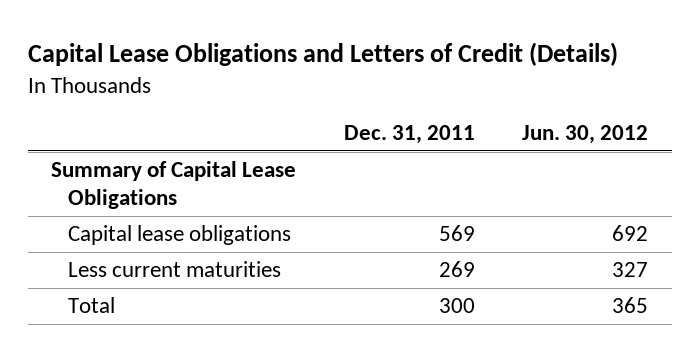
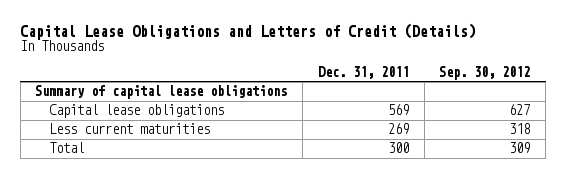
[522,125,649,145] Jun. 30, 2012 -> none
none -> [439,65,531,80] Sep. 30, 2012
[51,161,297,210] Summary of Capital Lease Obligations -> [35,85,288,100] Summary of capital lease obligations

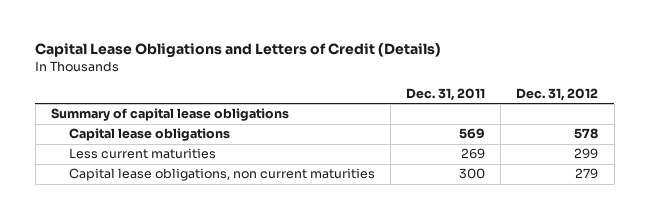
[439,65,531,80] Sep. 30, 2012 -> none
none -> [516,87,599,101] Dec. 31, 2012
[48,142,84,154] Total -> [69,168,376,182] Capital lease obligations, non current maturities

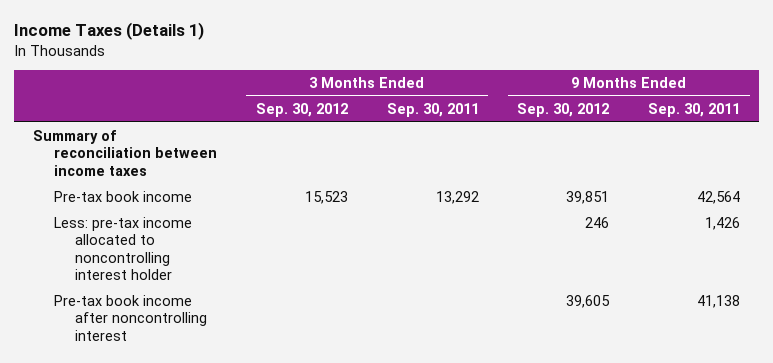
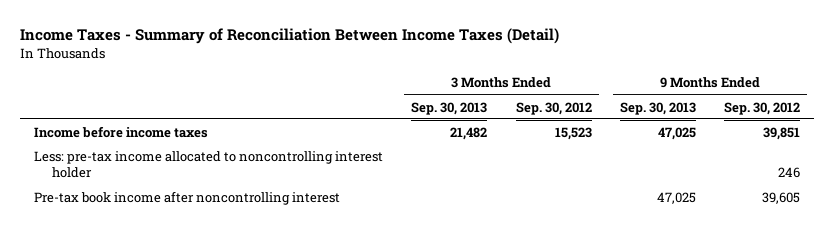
[13,22,204,41] Income Taxes (Details 1) -> [19,27,559,44] Income Taxes - Summary of Reconciliation Between Income Taxes (Detail)
[386,102,479,117] Sep. 30, 2011 -> none
[648,102,741,117] Sep. 30, 2011 -> none
none -> [411,101,488,115] Sep. 30, 2013
none -> [619,101,696,115] Sep. 30, 2013
[33,130,218,176] Summary of reconciliation between income taxes -> none
[54,191,193,203] Pre-tax book income -> [33,125,208,138] Income before income taxes

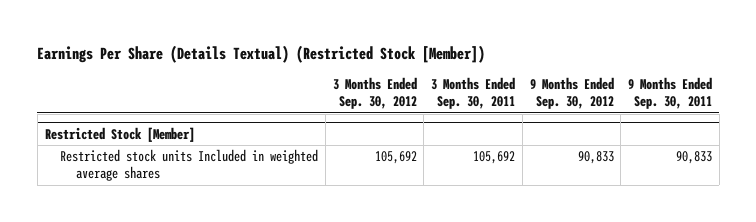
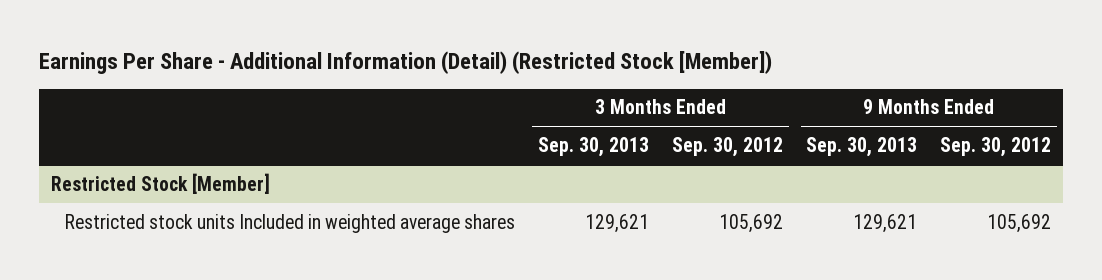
[37,44,486,63] Earnings Per Share (Details Textual) (Restricted Stock [Member]) -> [39,51,773,75] Earnings Per Share - Additional Information (Detail) (Restricted Stock [Member])
[431,76,516,109] 3 Months Ended Sep. 30, 2011 -> none
[627,76,712,109] 9 Months Ended Sep. 30, 2011 -> none
none -> [538,137,650,158] Sep. 30, 2013
none -> [806,137,918,158] Sep. 30, 2013
[577,151,614,165] 90,833 -> [987,213,1052,233] 105,692

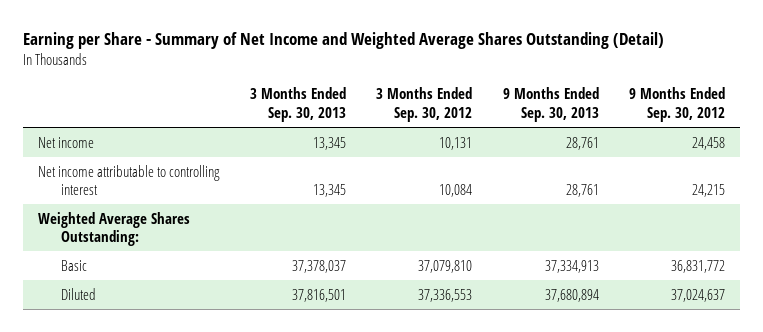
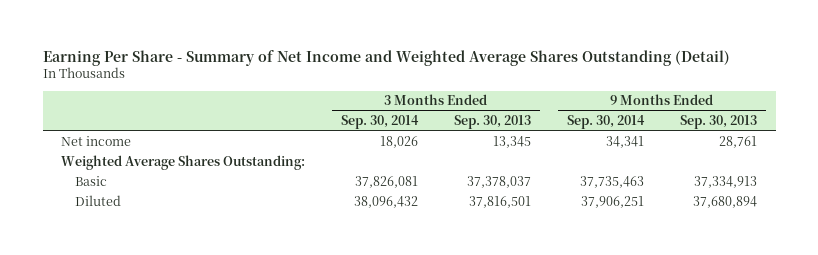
[22,32,664,50] Earning per Share - Summary of Net Income and Weighted Average Shares Outstanding (Detail) -> [42,49,730,66] Earning Per Share - Summary of Net Income and Weighted Average Shares Outstanding (Detail)
[376,87,473,122] 3 Months Ended Sep. 30, 2012 -> none
[628,87,725,122] 9 Months Ended Sep. 30, 2012 -> none
none -> [340,115,419,130] Sep. 30, 2014
none -> [567,115,646,130] Sep. 30, 2014
[38,164,221,195] Net income attributable to controlling interest -> none

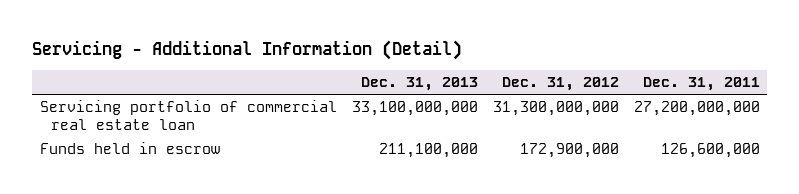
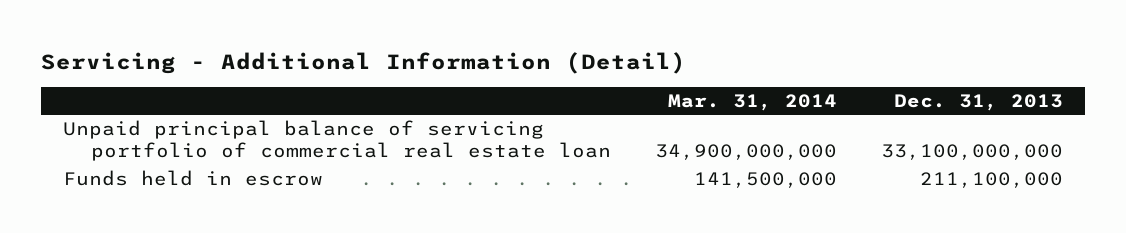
[501,77,619,92] Dec. 31, 2012 -> none
[642,77,760,92] Dec. 31, 2011 -> none
none -> [668,93,838,111] Mar. 31, 2014
[39,100,337,130] Servicing portfolio of commercial real estate loan -> [62,120,612,162] Unpaid principal balance of servicing portfolio of commercial real estate loan

